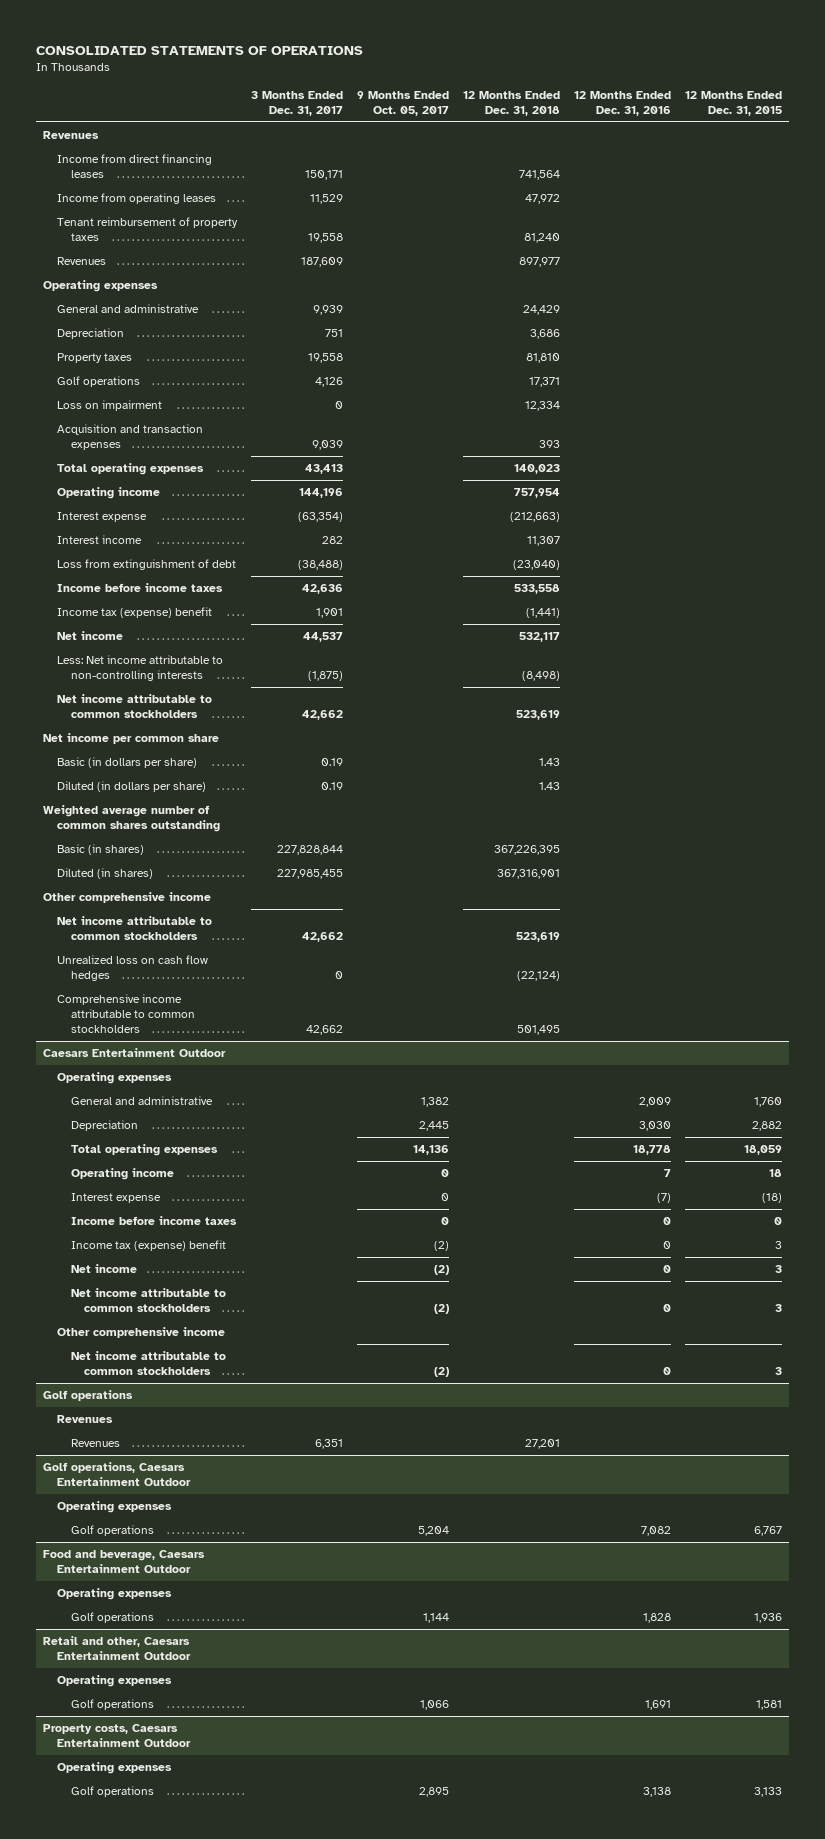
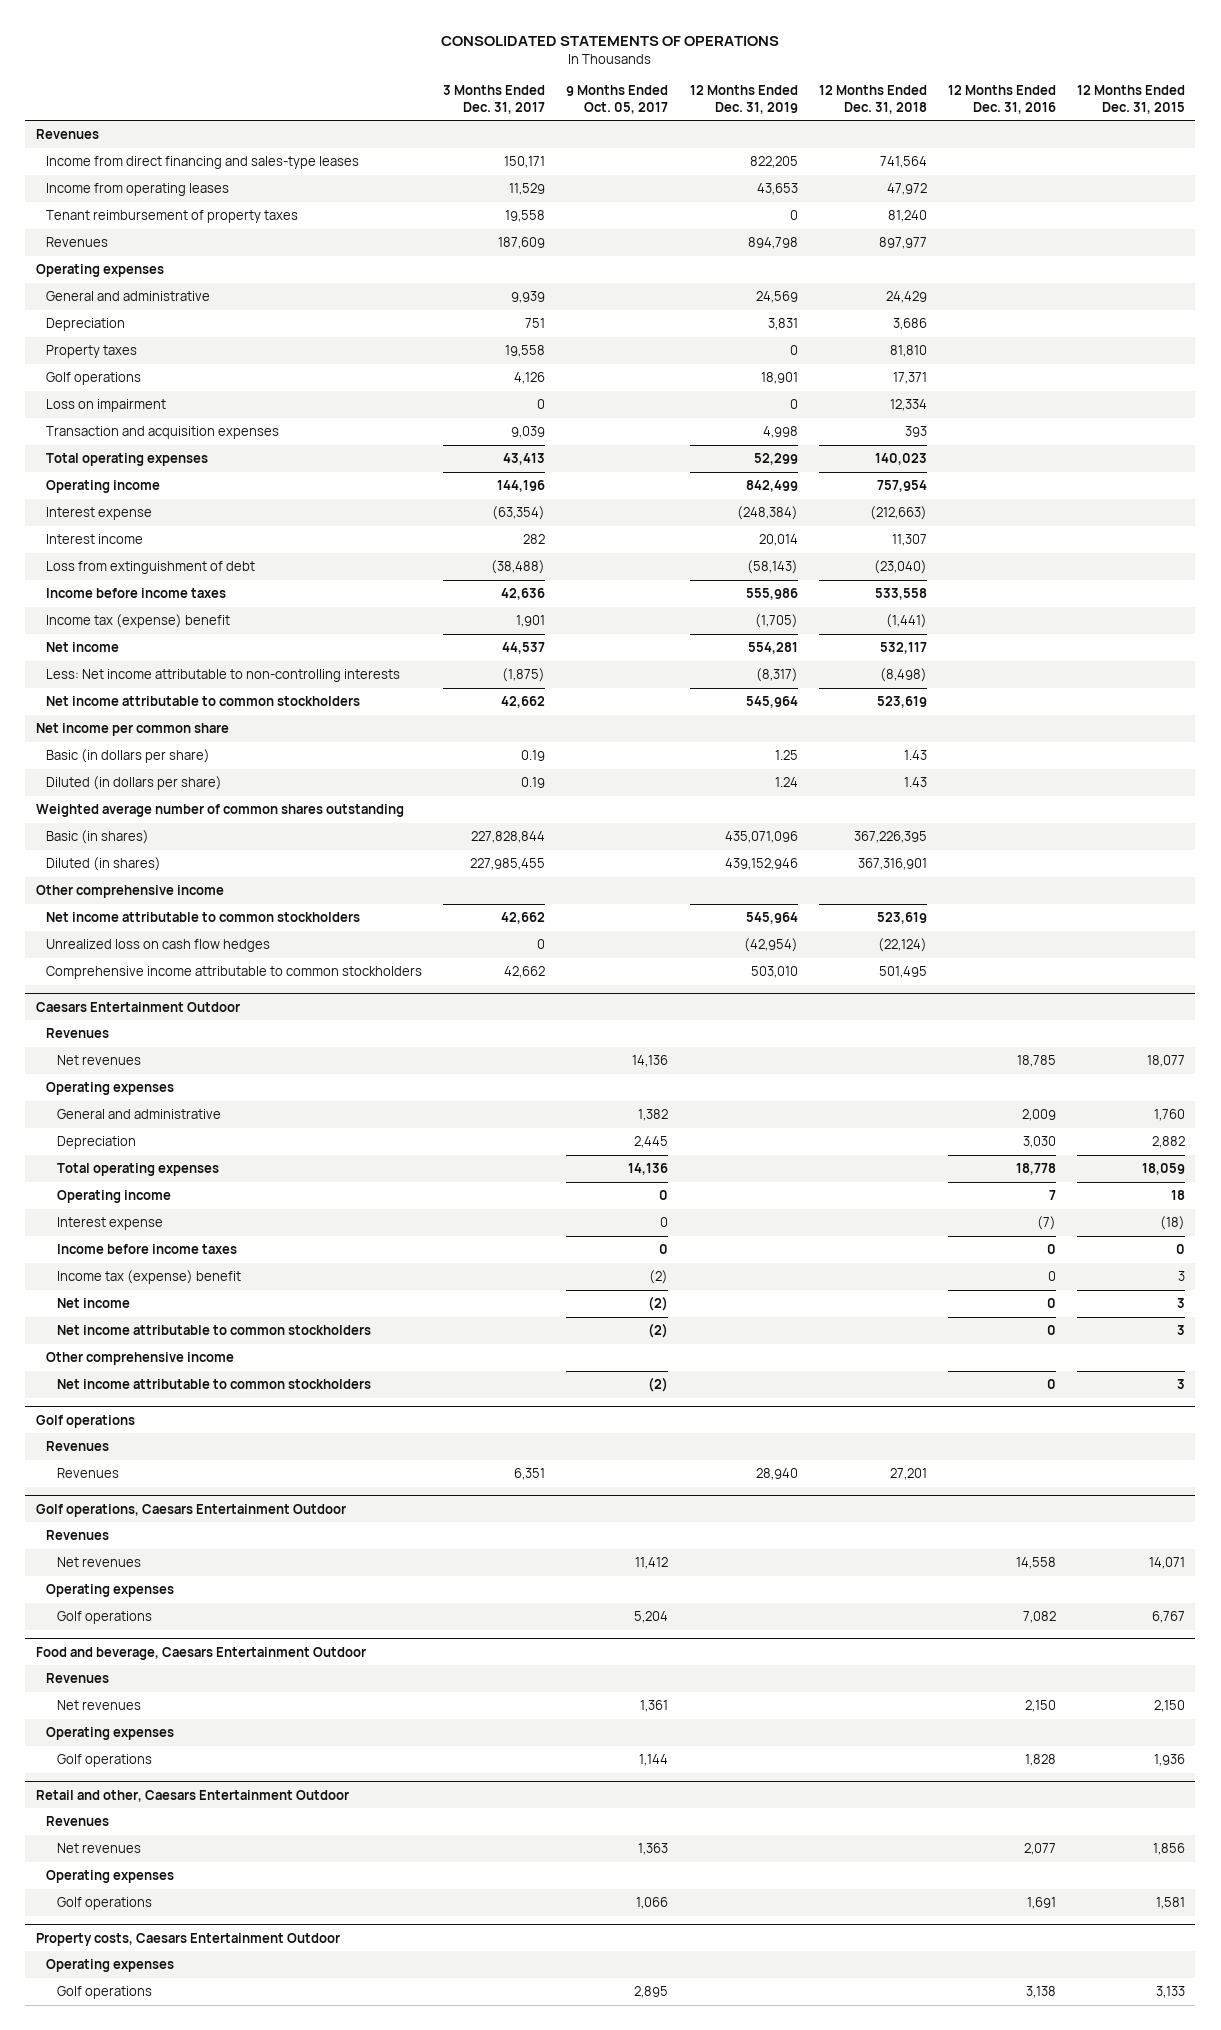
none -> [689,85,798,114] 12 Months Ended Dec. 31, 2019
[56,154,212,179] Income from direct financing leases -> [46,156,360,170] Income from direct financing and sales-type leases
[56,424,203,451] Acquisition and transaction expenses -> [46,426,280,440] Transaction and acquisition expenses
none -> [46,1028,110,1039] Revenues
none -> [56,1055,141,1066] Net revenues
none -> [46,1530,110,1541] Revenues
none -> [56,1557,141,1568] Net revenues
none -> [46,1673,110,1684] Revenues
none -> [56,1700,141,1711] Net revenues
none -> [46,1816,110,1827] Revenues
none -> [56,1843,141,1854] Net revenues

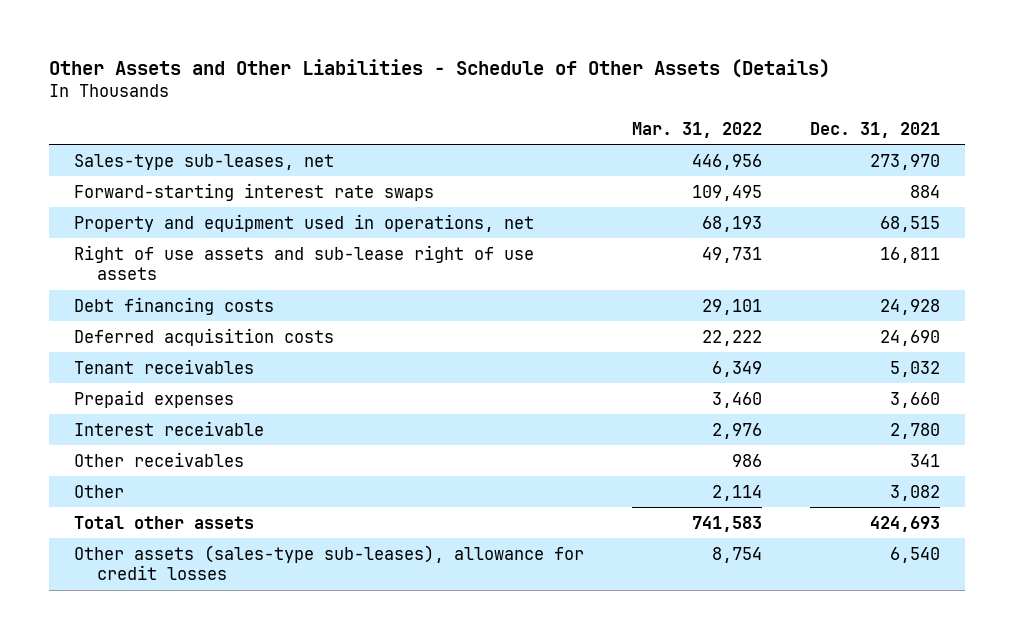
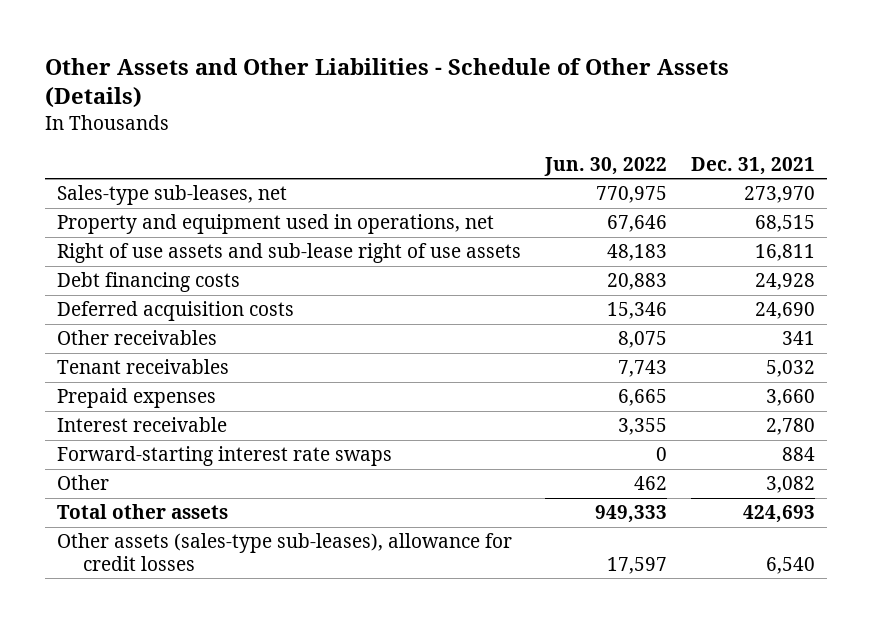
[631,121,762,138] Mar. 31, 2022 -> none
none -> [543,156,667,176] Jun. 30, 2022
[73,451,244,467] Other receivables -> [56,330,217,346] Other receivables
[73,182,434,201] Forward-starting interest rate swaps -> [56,446,392,467] Forward-starting interest rate swaps

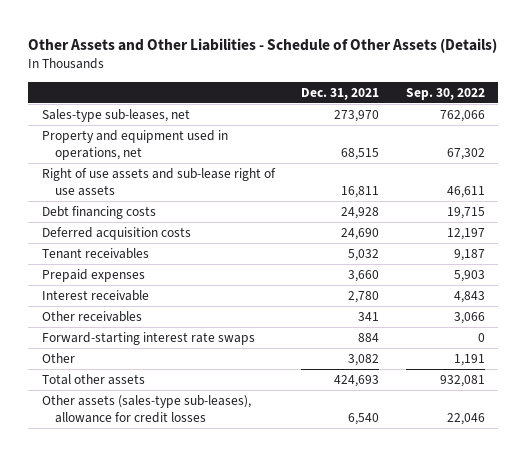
[543,156,667,176] Jun. 30, 2022 -> none
none -> [405,87,485,100] Sep. 30, 2022
[56,330,217,346] Other receivables -> [41,310,142,322] Other receivables

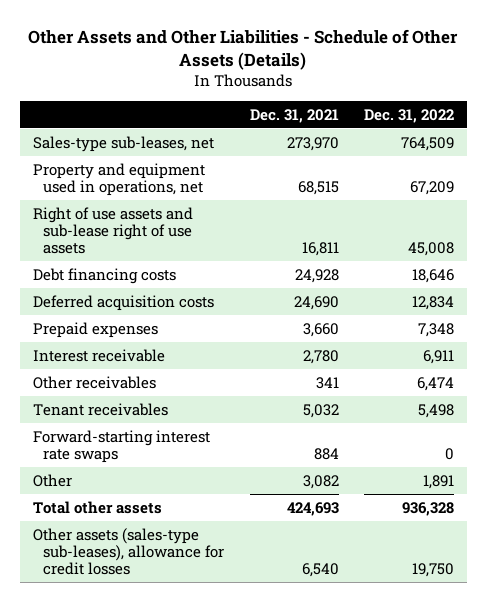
[405,87,485,100] Sep. 30, 2022 -> none
none -> [364,108,455,123] Dec. 31, 2022
[41,247,149,259] Tenant receivables -> [32,402,168,416] Tenant receivables

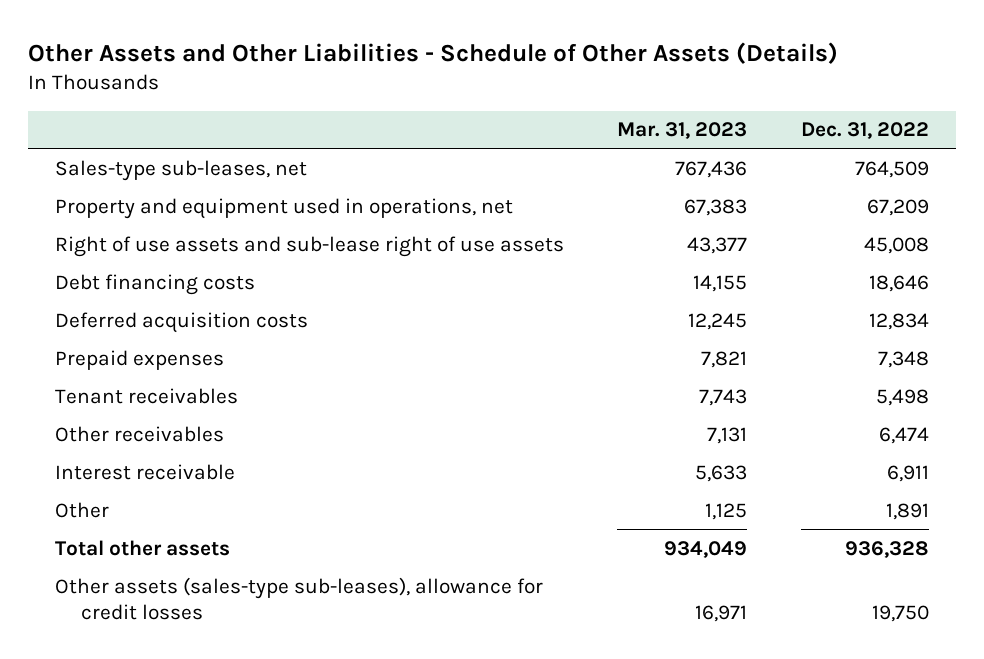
[249,108,339,123] Dec. 31, 2021 -> none
none -> [617,122,748,140] Mar. 31, 2023
[32,429,210,463] Forward-starting interest rate swaps -> none
[32,375,156,389] Other receivables -> [54,425,224,442] Other receivables
[32,348,165,362] Interest receivable -> [54,463,235,480] Interest receivable

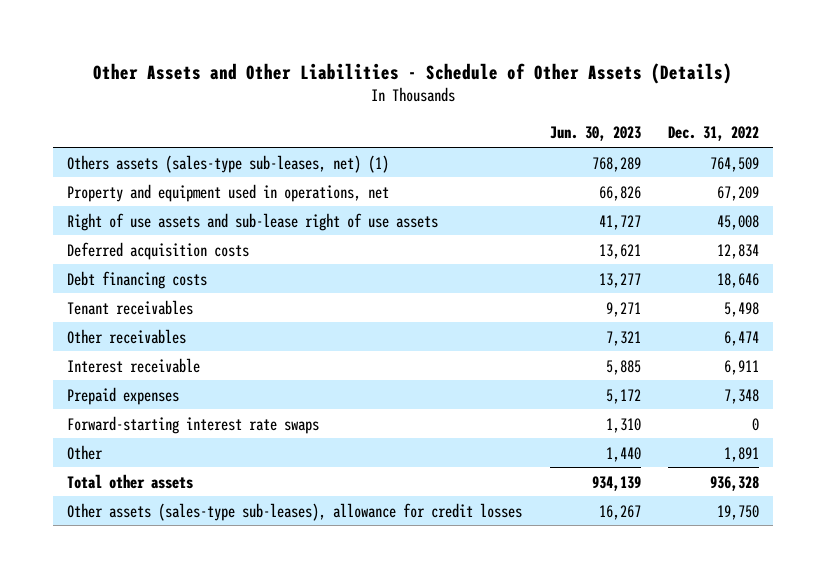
[617,122,748,140] Mar. 31, 2023 -> none
none -> [549,126,641,142] Jun. 30, 2023
[54,159,307,181] Sales-type sub-leases, net -> [66,154,389,173] Others assets (sales-type sub-leases, net) (1)
[54,273,255,295] Debt financing costs -> [66,270,207,289] Debt financing costs
[54,349,224,370] Prepaid expenses -> [66,386,179,405] Prepaid expenses
none -> [66,415,319,434] Forward-starting interest rate swaps

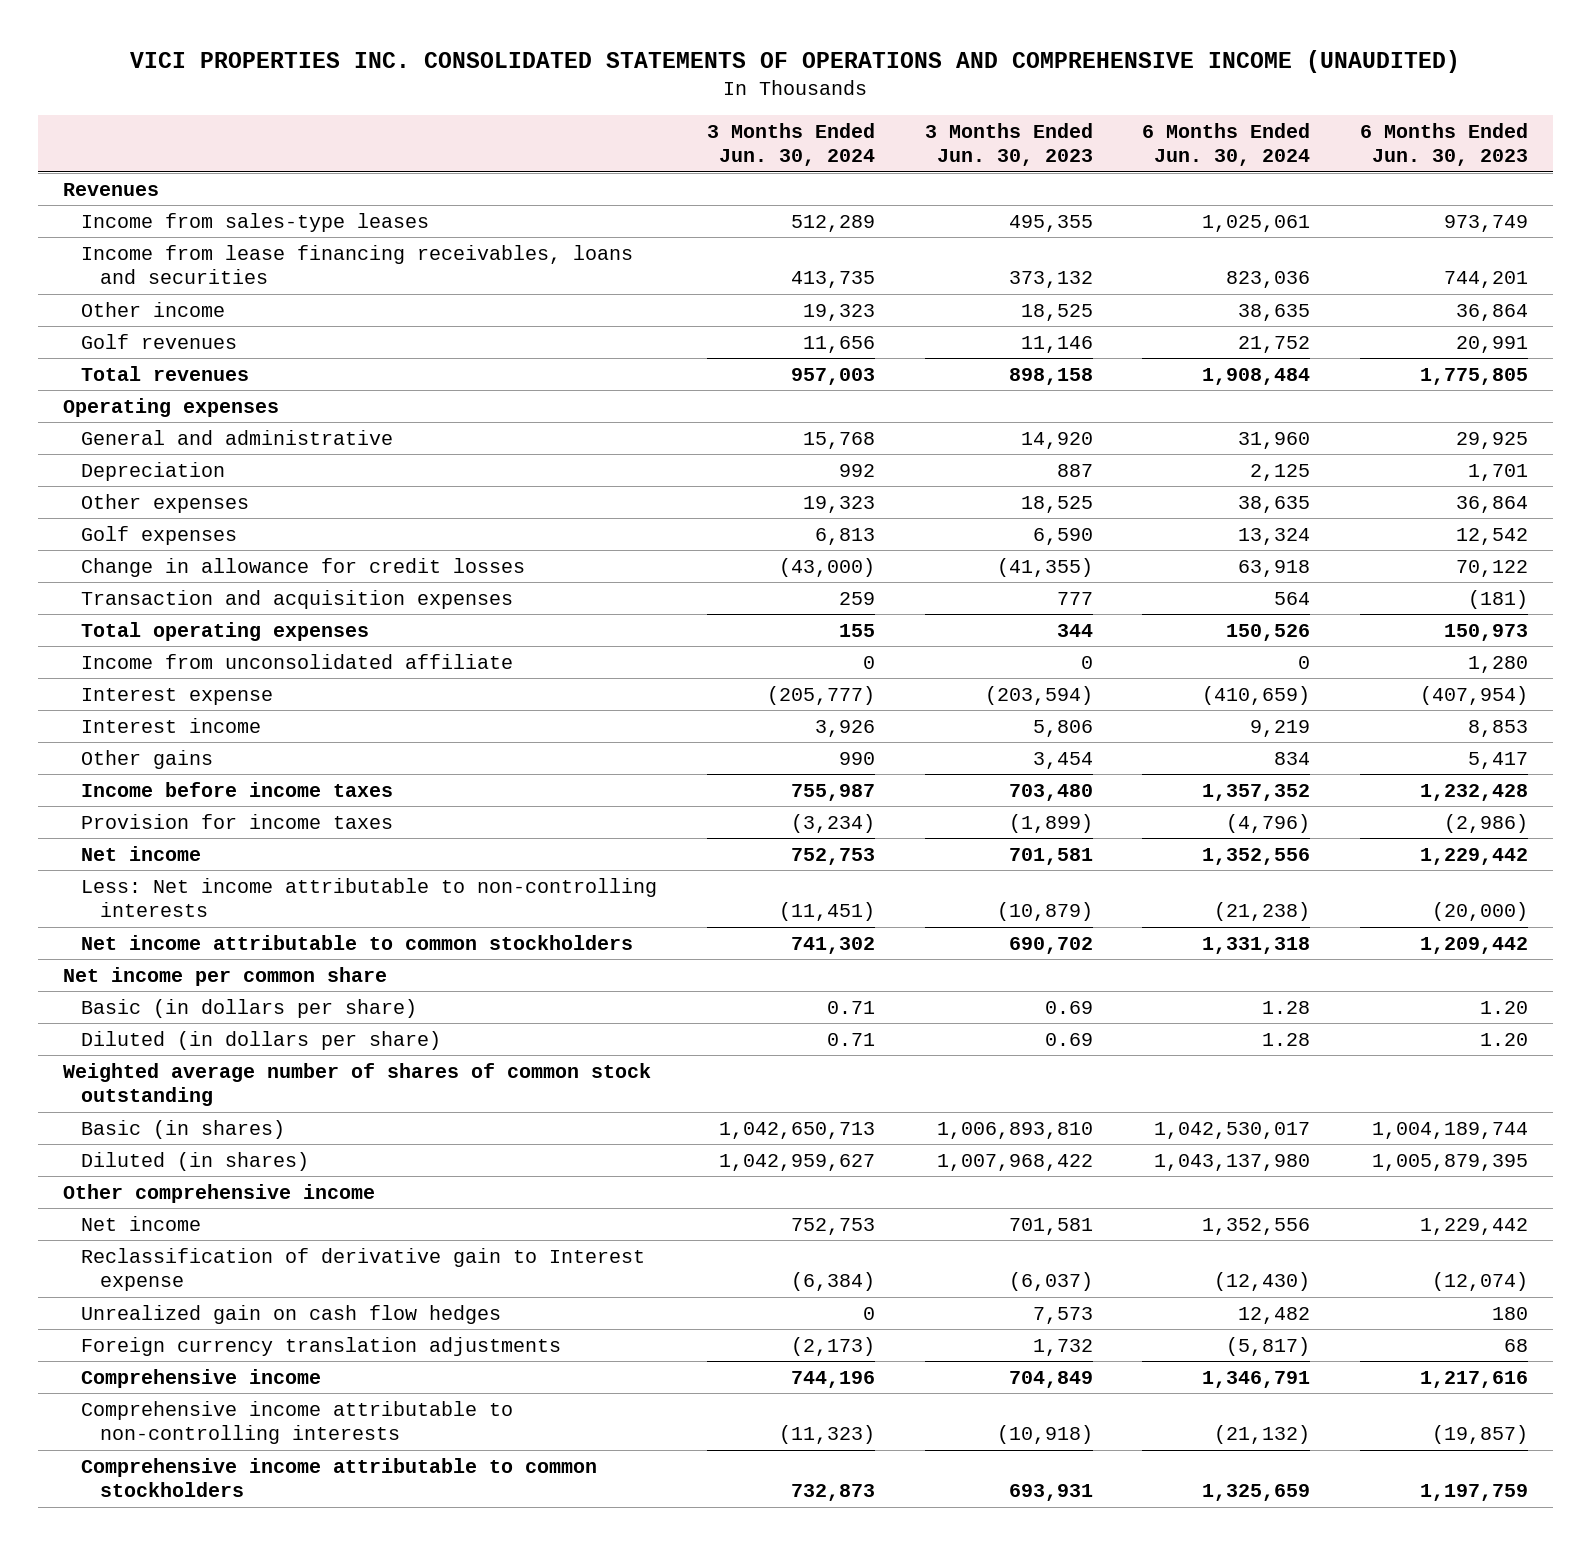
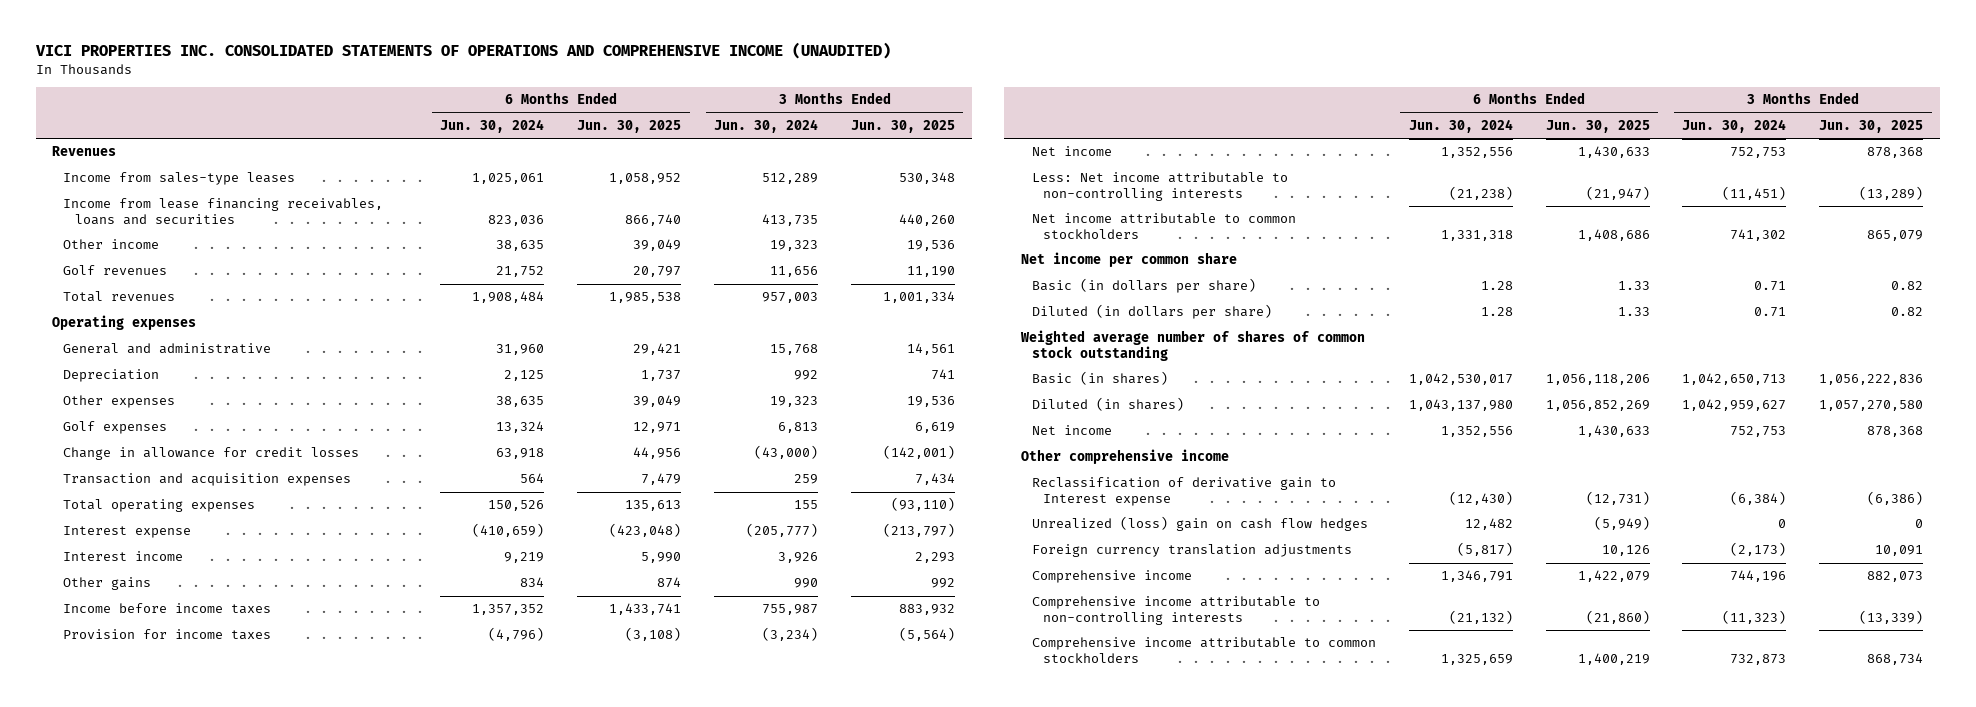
[924,122,1093,167] 3 Months Ended Jun. 30, 2023 -> none
[1360,122,1529,167] 6 Months Ended Jun. 30, 2023 -> none
none -> [577,119,682,133] Jun. 30, 2025
none -> [851,119,956,133] Jun. 30, 2025
[81,653,514,669] Income from unconsolidated affiliate -> none
[62,1183,375,1203] Other comprehensive income -> [1020,449,1229,465] Other comprehensive income
[81,1304,502,1324] Unrealized gain on cash flow hedges -> [1031,516,1368,532] Unrealized (loss) gain on cash flow hedges

